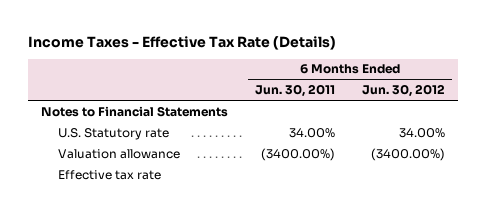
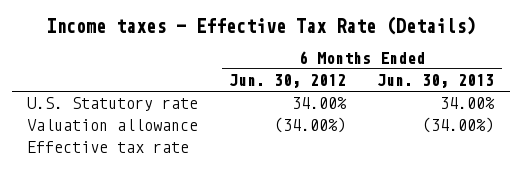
[27,35,336,50] Income Taxes - Effective Tax Rate (Details) -> [45,15,476,35] Income taxes - Effective Tax Rate (Details)
[255,84,336,98] Jun. 30, 2011 -> none
none -> [377,74,495,89] Jun. 30, 2013
[41,105,229,117] Notes to Financial Statements -> none
[370,147,445,161] (3400.00%) -> [274,117,347,134] (34.00%)

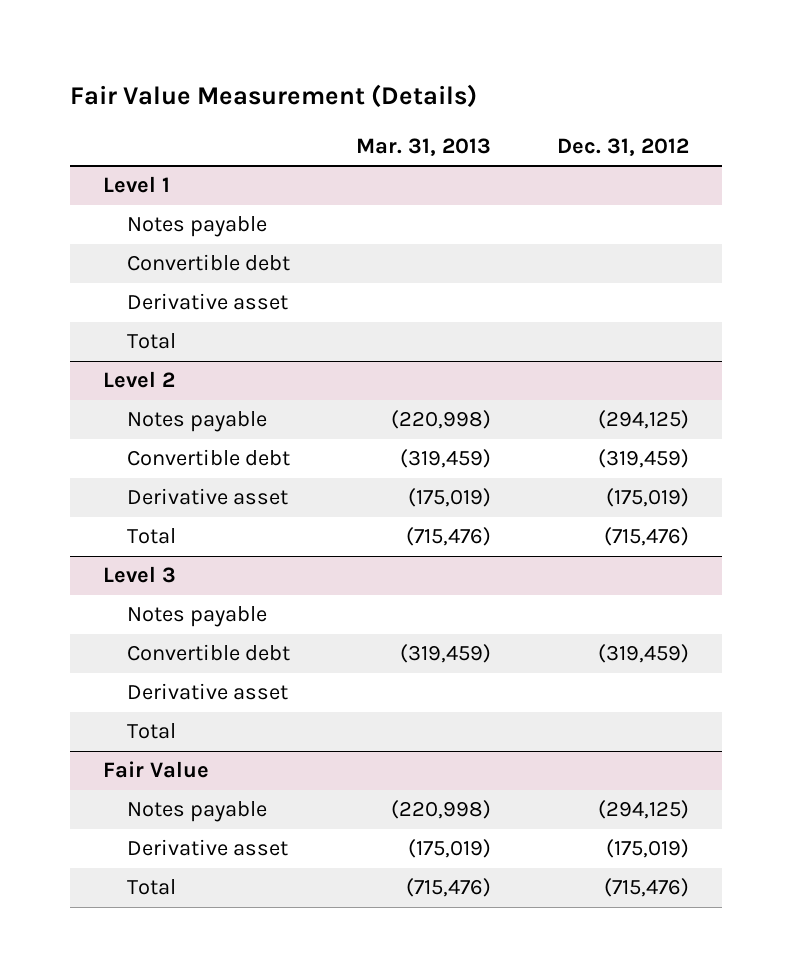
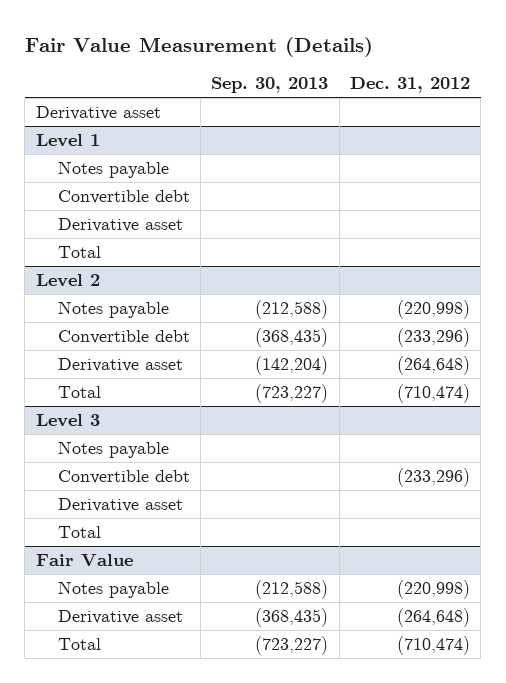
[356,137,492,156] Mar. 31, 2013 -> none
none -> [211,77,329,94] Sep. 30, 2013
none -> [35,106,161,121] Derivative asset
[598,410,690,430] (294,125) -> [396,300,470,320] (220,998)
[598,449,690,469] (319,459) -> [396,328,470,348] (233,296)
[606,488,690,508] (175,019) -> [396,356,470,376] (264,648)
[604,527,690,547] (715,476) -> [396,384,470,404] (710,474)
[598,644,690,664] (319,459) -> [396,468,470,488] (233,296)
[598,800,690,820] (294,125) -> [396,580,470,600] (220,998)
[606,839,690,859] (175,019) -> [396,608,470,628] (264,648)
[604,878,690,898] (715,476) -> [396,636,470,656] (710,474)

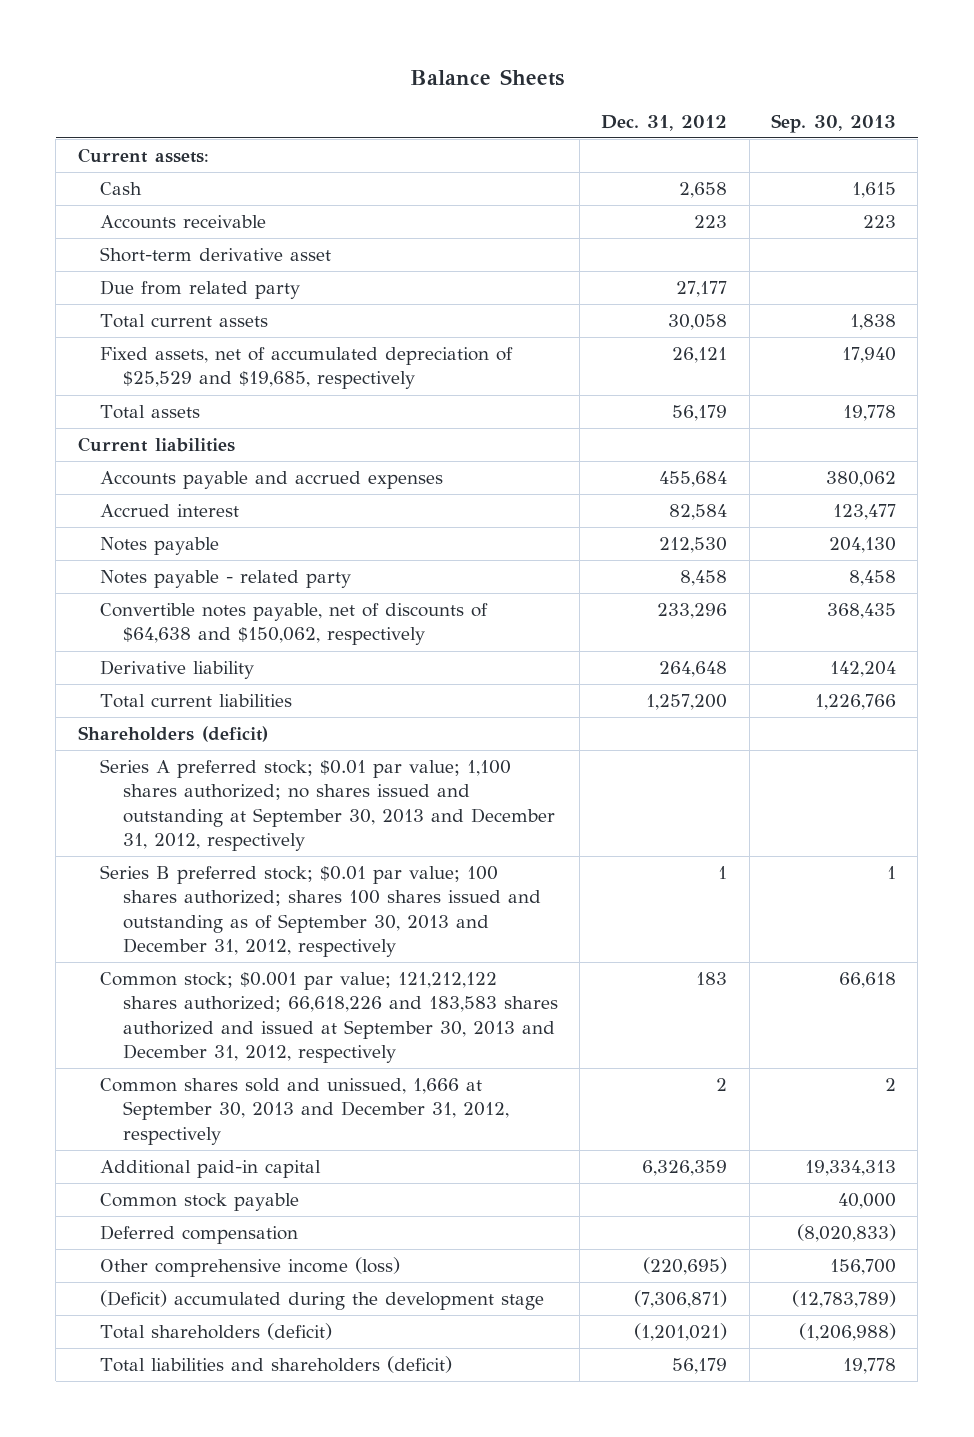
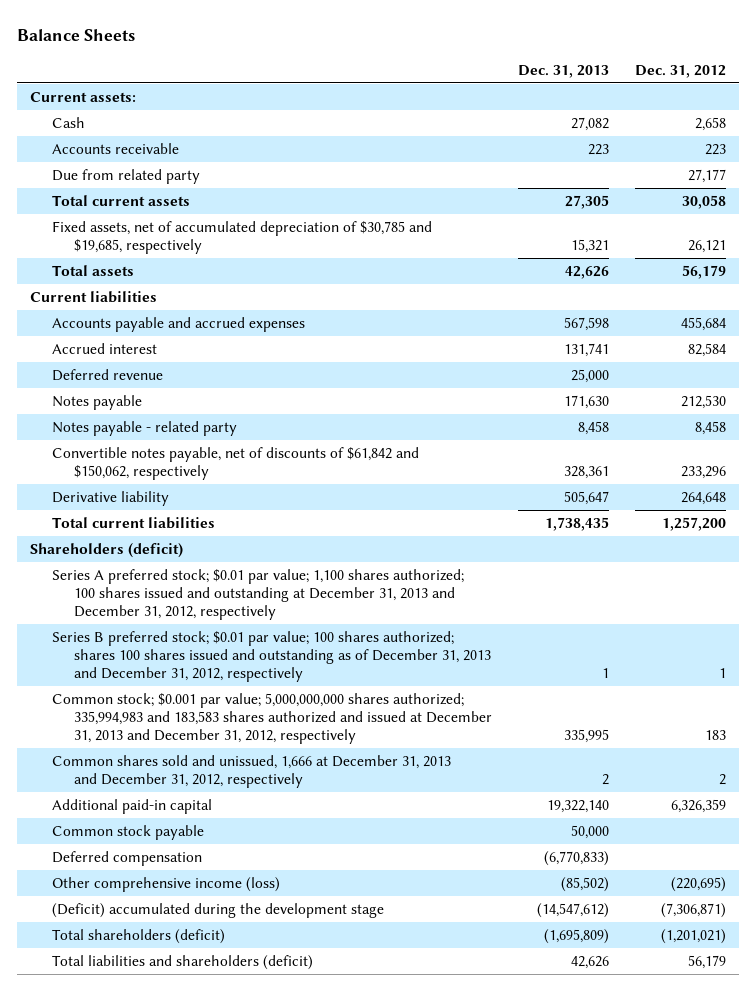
[771,113,897,133] Sep. 30, 2013 -> none
none -> [518,64,610,78] Dec. 31, 2013
[100,247,332,263] Short-term derivative asset -> none
[100,347,514,390] Fixed assets, net of accumulated depreciation of $25,529 and $19,685, respectively -> [52,220,433,255] Fixed assets, net of accumulated depreciation of $30,785 and $19,685, respectively
none -> [52,368,164,381] Deferred revenue
[100,603,489,646] Convertible notes payable, net of discounts of $64,638 and $150,062, respectively -> [52,446,420,481] Convertible notes payable, net of discounts of $61,842 and $150,062, respectively
[100,759,555,851] Series A preferred stock; $0.01 par value; 1,100 shares authorized; no shares issued and outstanding at September 30, 2013 and December 31, 2012, respectively -> [52,568,465,621] Series A preferred stock; $0.01 par value; 1,100 shares authorized; 100 shares issued and outstanding at December 31, 2013 and December 31, 2012, respectively
[100,865,541,957] Series B preferred stock; $0.01 par value; 100 shares authorized; shares 100 shares issued and outstanding as of September 30, 2013 and December 31, 2012, respectively -> [52,630,492,683] Series B preferred stock; $0.01 par value; 100 shares authorized; shares 100 shares issued and outstanding as of December 31, 2013 and December 31, 2012, respectively
[100,972,558,1063] Common stock; $0.001 par value; 121,212,122 shares authorized; 66,618,226 and 183,583 shares authorized and issued at September 30, 2013 and December 31, 2012, respectively -> [52,692,493,745] Common stock; $0.001 par value; 5,000,000,000 shares authorized; 335,994,983 and 183,583 shares authorized and issued at December 31, 2013 and December 31, 2012, respectively
[100,1078,509,1145] Common shares sold and unissued, 1,666 at September 30, 2013 and December 31, 2012, respectively -> [52,754,452,789] Common shares sold and unissued, 1,666 at December 31, 2013 and December 31, 2012, respectively

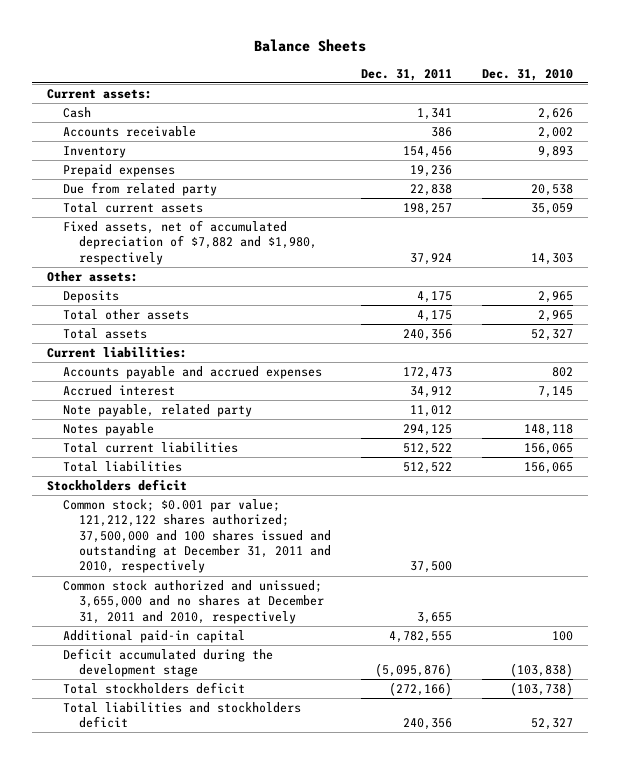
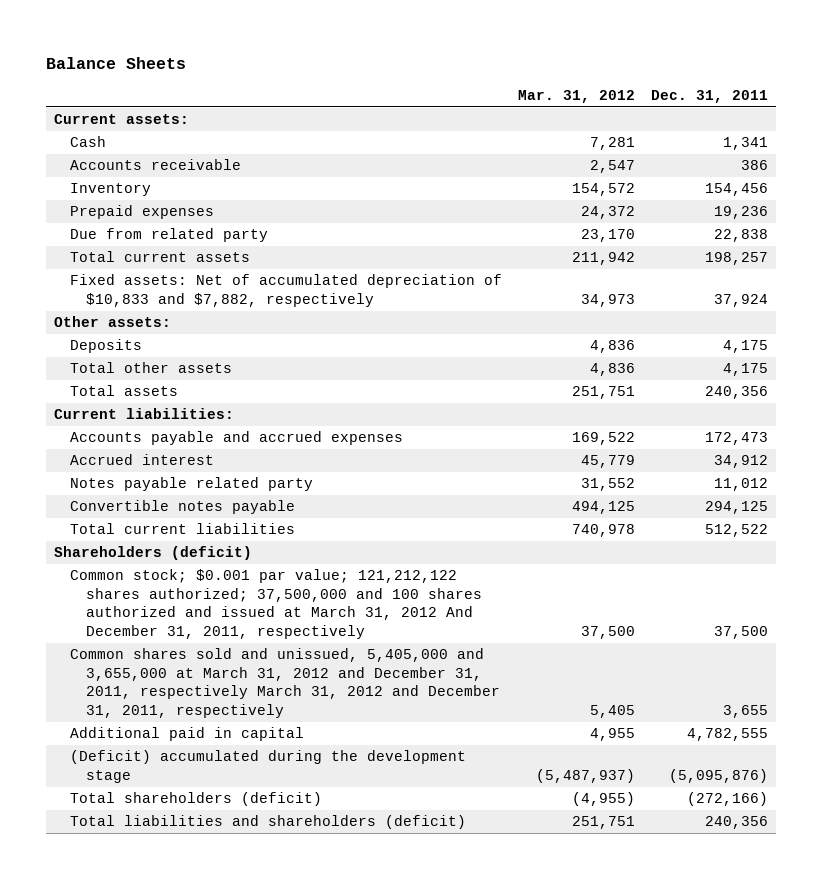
[481,68,573,81] Dec. 31, 2010 -> none
none -> [517,89,635,103] Mar. 31, 2012
[62,219,317,265] Fixed assets, net of accumulated depreciation of $7,882 and $1,980, respectively -> [69,274,502,307] Fixed assets: Net of accumulated depreciation of $10,833 and $7,882, respectively
[62,403,252,417] Note payable, related party -> [69,477,313,492] Notes payable related party
[62,422,154,436] Notes payable -> [69,500,295,515] Convertible notes payable
[62,460,182,472] Total liabilities -> none
[46,478,187,491] Stockholders deficit -> [54,546,253,561] Shareholders (deficit)
[62,498,331,574] Common stock; $0.001 par value; 121,212,122 shares authorized; 37,500,000 and 100 shares issued and outstanding at December 31, 2011 and 2010, respectively -> [69,569,482,640] Common stock; $0.001 par value; 121,212,122 shares authorized; 37,500,000 and 100 shares authorized and issued at March 31, 2012 And December 31, 2011, respectively
[62,579,324,624] Common stock authorized and unissued; 3,655,000 and no shares at December 31, 2011 and 2010, respectively -> [69,648,500,719] Common shares sold and unissued, 5,405,000 and 3,655,000 at March 31, 2012 and December 31, 2011, respectively March 31, 2012 and December 31, 2011, respectively
[62,629,245,643] Additional paid-in capital -> [69,727,304,742] Additional paid in capital
[62,647,273,678] Deficit accumulated during the development stage -> [69,750,466,783] (Deficit) accumulated during the development stage
[62,681,245,694] Total stockholders deficit -> [69,792,322,807] Total shareholders (deficit)
[62,701,301,729] Total liabilities and stockholders deficit -> [69,815,466,830] Total liabilities and shareholders (deficit)

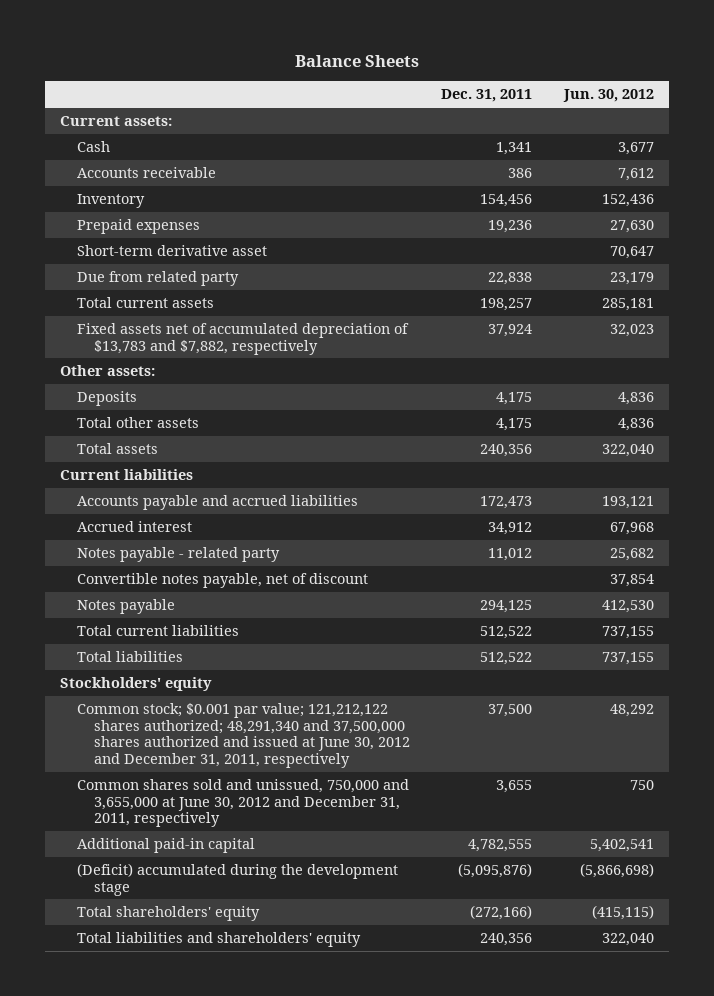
[517,89,635,103] Mar. 31, 2012 -> none
none -> [562,89,654,103] Jun. 30, 2012
none -> [77,245,268,257] Short-term derivative asset
[69,274,502,307] Fixed assets: Net of accumulated depreciation of $10,833 and $7,882, respectively -> [77,323,410,355] Fixed assets net of accumulated depreciation of $13,783 and $7,882, respectively
[54,408,235,420] Current liabilities: -> [60,469,194,481] Current liabilities
[69,431,403,446] Accounts payable and accrued expenses -> [77,495,359,511] Accounts payable and accrued liabilities
[69,477,313,492] Notes payable related party -> [77,547,281,563] Notes payable - related party
none -> [77,573,369,589] Convertible notes payable, net of discount
[69,500,295,515] Convertible notes payable -> [77,599,176,615] Notes payable
none -> [77,651,184,663] Total liabilities
[54,546,253,561] Shareholders (deficit) -> [60,677,213,692] Stockholders' equity
[69,569,482,640] Common stock; $0.001 par value; 121,212,122 shares authorized; 37,500,000 and 100 shares authorized and issued at March 31, 2012 And December 31, 2011, respectively -> [77,703,410,769] Common stock; $0.001 par value; 121,212,122 shares authorized; 48,291,340 and 37,500,000 shares authorized and issued at June 30, 2012 and December 31, 2011, respectively
[69,648,500,719] Common shares sold and unissued, 5,405,000 and 3,655,000 at March 31, 2012 and December 31, 2011, respectively March 31, 2012 and December 31, 2011, respectively -> [77,779,410,828] Common shares sold and unissued, 750,000 and 3,655,000 at June 30, 2012 and December 31, 2011, respectively
[69,727,304,742] Additional paid in capital -> [77,838,256,854] Additional paid-in capital
[69,792,322,807] Total shareholders (deficit) -> [77,906,261,922] Total shareholders' equity
[69,815,466,830] Total liabilities and shareholders (deficit) -> [77,932,362,948] Total liabilities and shareholders' equity

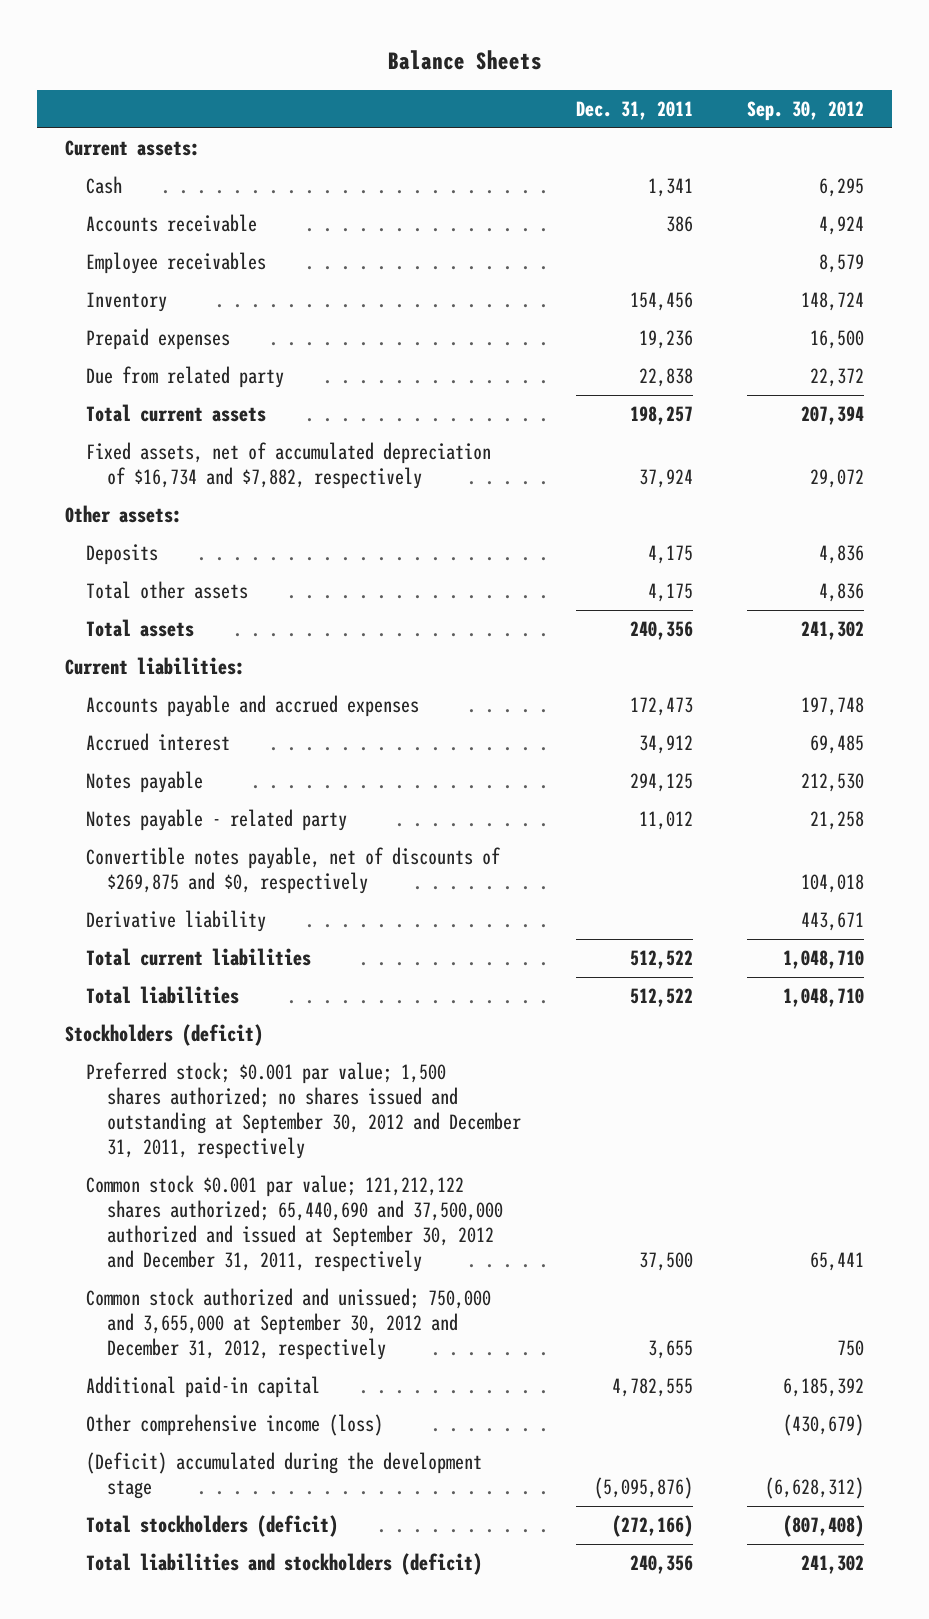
[562,89,654,103] Jun. 30, 2012 -> none
none -> [747,101,865,122] Sep. 30, 2012
none -> [85,252,266,275] Employee receivables
[77,245,268,257] Short-term derivative asset -> none
[77,323,410,355] Fixed assets net of accumulated depreciation of $13,783 and $7,882, respectively -> [85,442,491,490] Fixed assets, net of accumulated depreciation of $16,734 and $7,882, respectively
[60,469,194,481] Current liabilities -> [64,657,245,676] Current liabilities:
[77,495,359,511] Accounts payable and accrued liabilities -> [85,695,419,718] Accounts payable and accrued expenses
[77,573,369,589] Convertible notes payable, net of discount -> none
[77,547,281,563] Notes payable - related party -> [85,809,347,832] Notes payable - related party
none -> [85,847,501,895] Convertible notes payable, net of discounts of $269,875 and $0, respectively
none -> [85,910,266,933] Derivative liability
[60,677,213,692] Stockholders' equity -> [64,1024,263,1047] Stockholders (deficit)
none -> [85,1062,521,1160] Preferred stock; $0.001 par value; 1,500 shares authorized; no shares issued and outstanding at September 30, 2012 and December 31, 2011, respectively
[77,703,410,769] Common stock; $0.001 par value; 121,212,122 shares authorized; 48,291,340 and 37,500,000 shares authorized and issued at June 30, 2012 and December 31, 2011, respectively -> [85,1175,503,1273] Common stock $0.001 par value; 121,212,122 shares authorized; 65,440,690 and 37,500,000 authorized and issued at September 30, 2012 and December 31, 2011, respectively
[77,779,410,828] Common shares sold and unissued, 750,000 and 3,655,000 at June 30, 2012 and December 31, 2011, respectively -> [85,1288,491,1361] Common stock authorized and unissued; 750,000 and 3,655,000 at September 30, 2012 and December 31, 2012, respectively
none -> [85,1414,383,1437] Other comprehensive income (loss)
[77,906,261,922] Total shareholders' equity -> [85,1515,338,1538] Total stockholders (deficit)
[77,932,362,948] Total liabilities and shareholders' equity -> [85,1553,482,1576] Total liabilities and stockholders (deficit)

